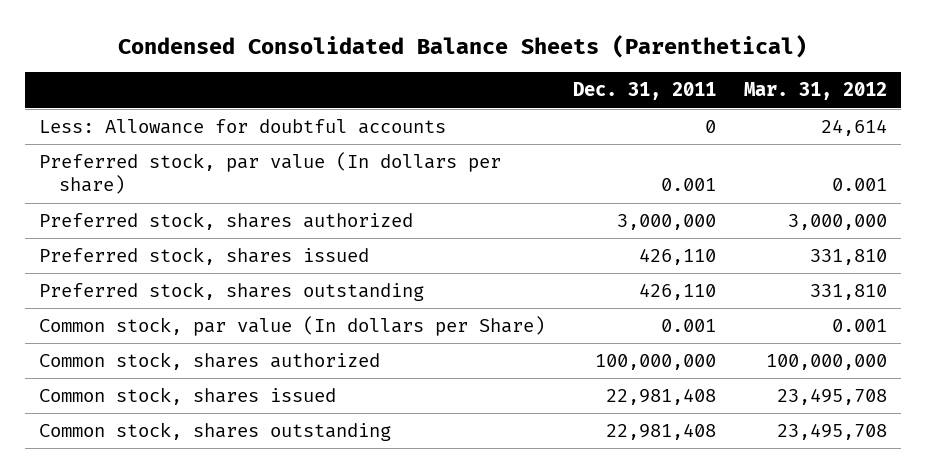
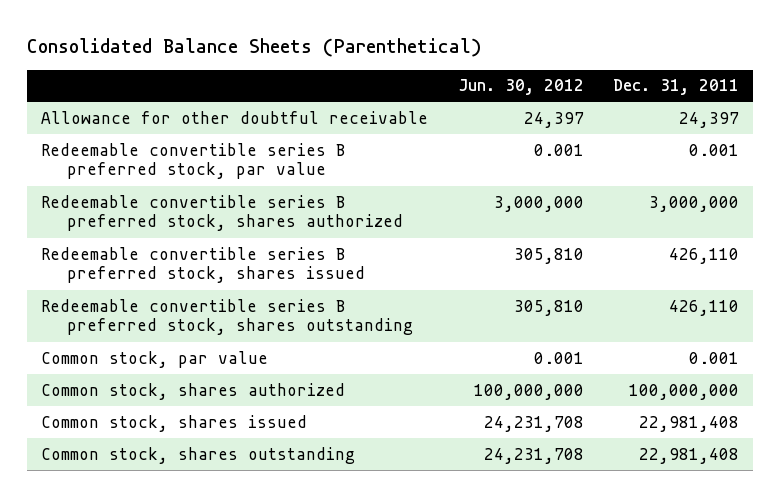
[117,34,807,58] Condensed Consolidated Balance Sheets (Parenthetical) -> [26,37,482,57] Consolidated Balance Sheets (Parenthetical)
[744,82,888,101] Mar. 31, 2012 -> none
none -> [457,79,584,96] Jun. 30, 2012
[38,119,446,135] Less: Allowance for doubtful accounts -> none
none -> [41,110,429,124] Allowance for other doubtful receivable
[38,152,501,195] Preferred stock, par value (In dollars per share) -> [41,142,346,180] Redeemable convertible series B preferred stock, par value
[38,212,413,231] Preferred stock, shares authorized -> [41,194,404,232] Redeemable convertible series B preferred stock, shares authorized
[38,247,369,266] Preferred stock, shares issued -> [41,246,366,284] Redeemable convertible series B preferred stock, shares issued
[38,282,424,302] Preferred stock, shares outstanding -> [41,298,414,336] Redeemable convertible series B preferred stock, shares outstanding
[38,316,545,337] Common stock, par value (In dollars per Share) -> [41,350,269,368] Common stock, par value

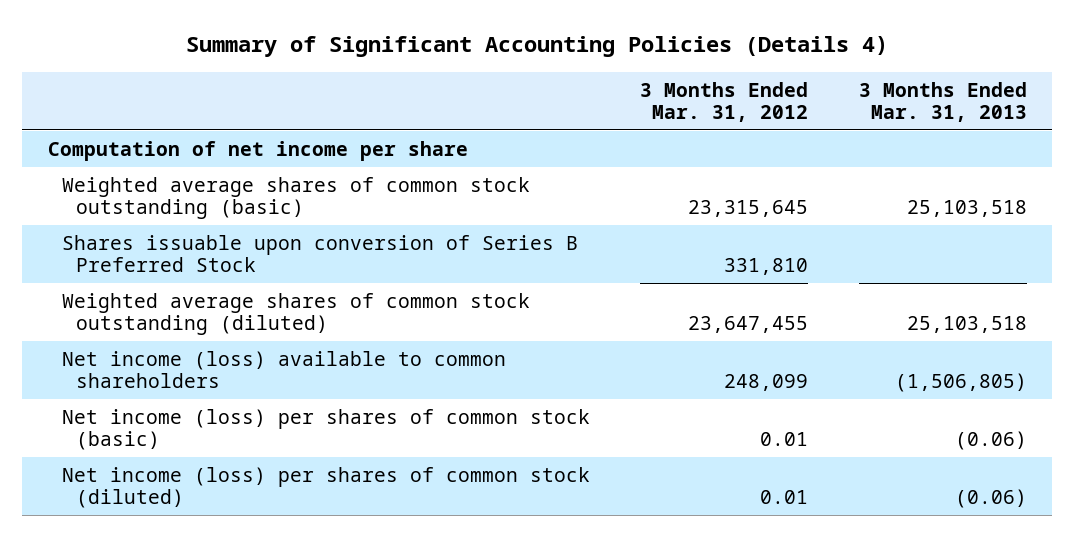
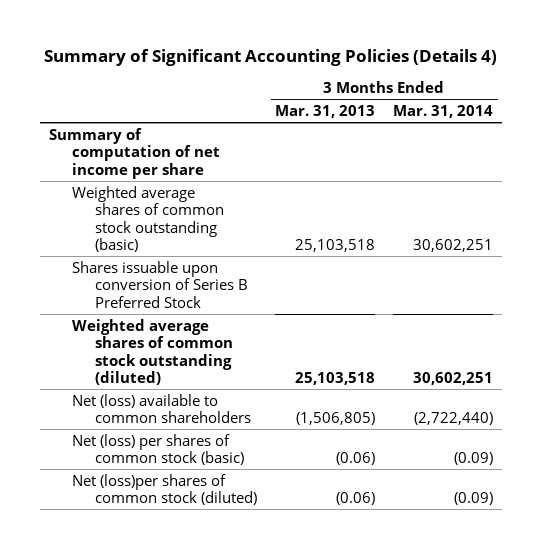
[640,81,809,122] 3 Months Ended Mar. 31, 2012 -> none
none -> [393,104,494,118] Mar. 31, 2014
[47,140,468,161] Computation of net income per share -> [48,127,220,179] Summary of computation of net income per share
[61,350,506,389] Net income (loss) available to common shareholders -> [71,393,252,424] Net (loss) available to common shareholders
[61,408,590,451] Net income (loss) per shares of common stock (basic) -> [71,433,245,466] Net (loss) per shares of common stock (basic)
[61,466,590,509] Net income (loss) per shares of common stock (diluted) -> [71,473,258,506] Net (loss)per shares of common stock (diluted)

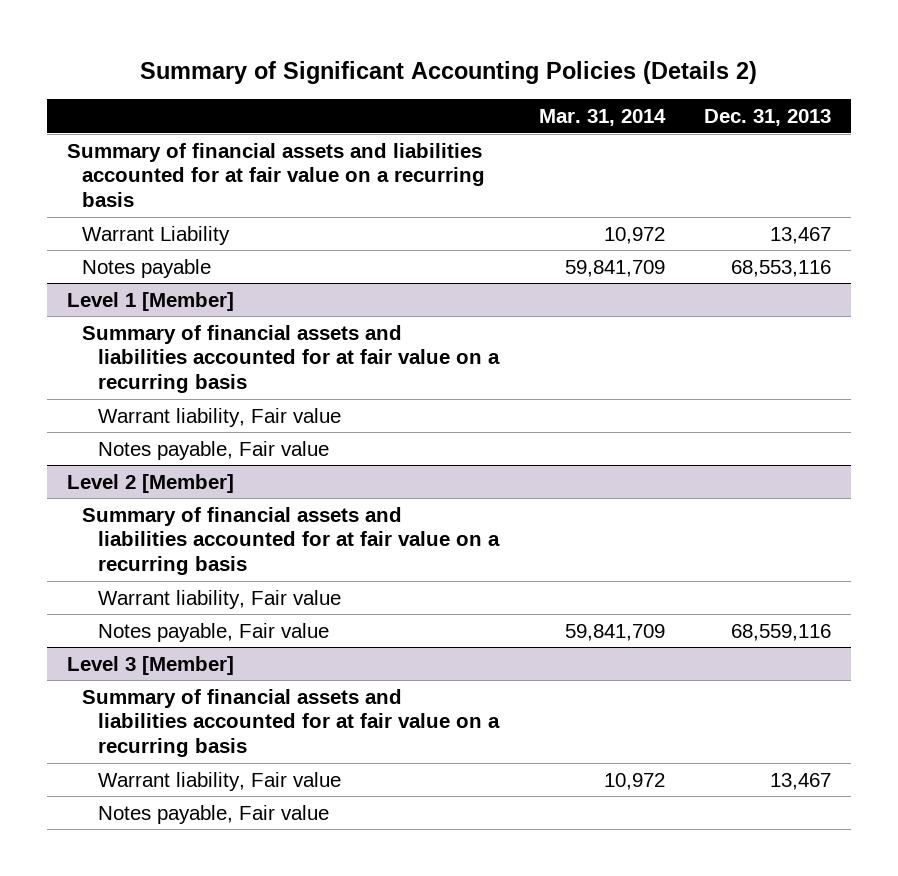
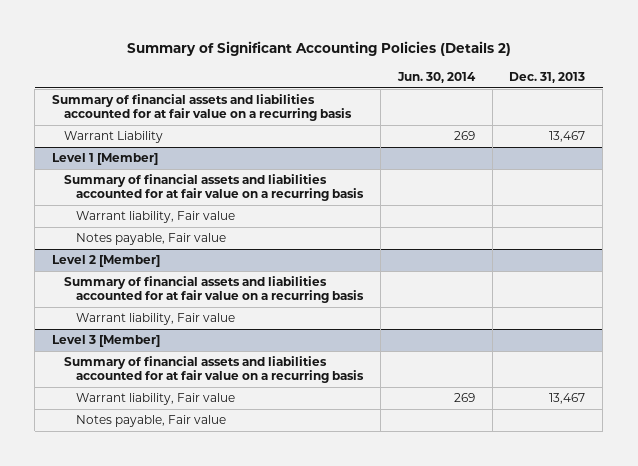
[538,109,666,127] Mar. 31, 2014 -> none
none -> [396,71,476,83] Jun. 30, 2014
[82,258,212,278] Notes payable -> none
[97,622,329,642] Notes payable, Fair value -> none

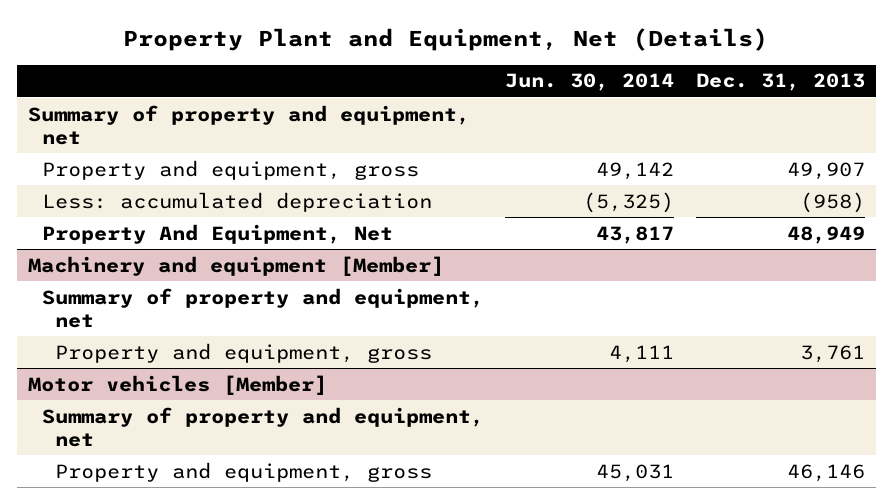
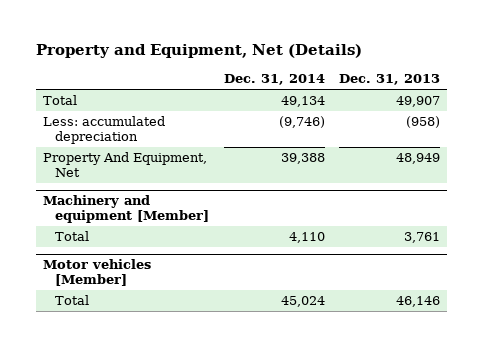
[123,28,769,52] Property Plant and Equipment, Net (Details) -> [35,44,362,59] Property and Equipment, Net (Details)
[505,73,675,92] Jun. 30, 2014 -> none
none -> [223,74,325,86] Dec. 31, 2014
[27,104,470,145] Summary of property and equipment, net -> none
[41,159,419,180] Property and equipment, gross -> [43,95,78,106] Total
[41,287,484,328] Summary of property and equipment, net -> none
[55,342,433,363] Property and equipment, gross -> [55,231,90,242] Total
[41,406,484,447] Summary of property and equipment, net -> none
[55,461,433,482] Property and equipment, gross -> [55,295,90,306] Total

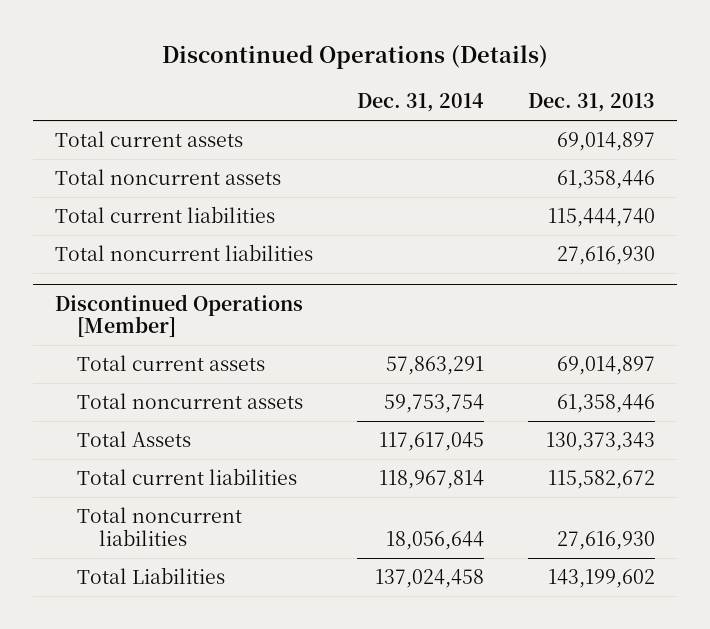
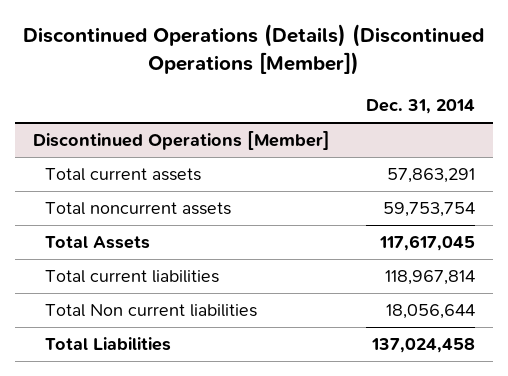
[162,44,549,69] Discontinued Operations (Details) -> [23,24,485,76] Discontinued Operations (Details) (Discontinued Operations [Member])
[528,93,656,113] Dec. 31, 2013 -> none
[54,131,243,148] Total current assets -> none
[54,169,281,186] Total noncurrent assets -> none
[54,206,275,224] Total current liabilities -> none
[54,244,313,262] Total noncurrent liabilities -> none
[76,507,242,547] Total noncurrent liabilities -> [45,304,258,318] Total Non current liabilities

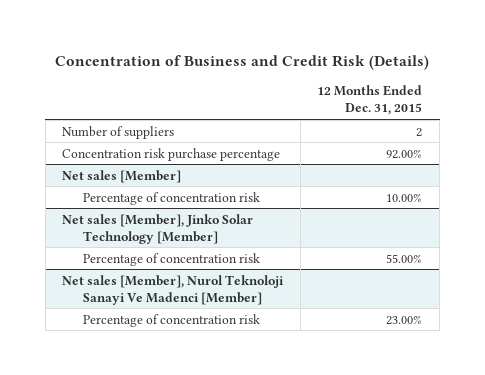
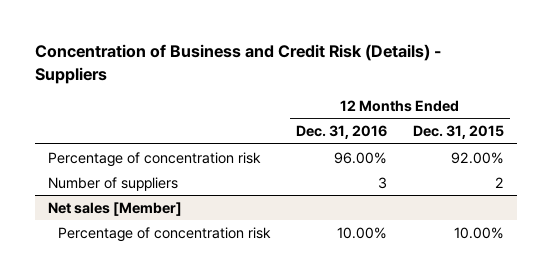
[55,55,430,71] Concentration of Business and Credit Risk (Details) -> [35,44,442,84] Concentration of Business and Credit Risk (Details) - Suppliers
none -> [296,125,388,140] Dec. 31, 2016
none -> [48,151,262,167] Percentage of concentration risk
[62,147,281,161] Concentration risk purchase percentage -> none
[62,213,254,244] Net sales [Member], Jinko Solar Technology [Member] -> none
[82,252,260,266] Percentage of concentration risk -> none
[62,274,285,305] Net sales [Member], Nurol Teknoloji Sanayi Ve Madenci [Member] -> none
[82,313,260,327] Percentage of concentration risk -> none

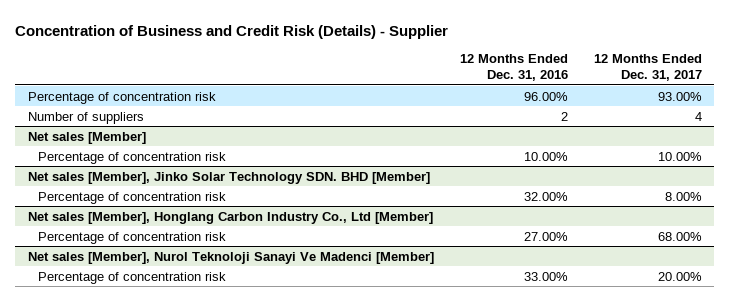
[35,44,442,84] Concentration of Business and Credit Risk (Details) - Suppliers -> [15,24,449,39] Concentration of Business and Credit Risk (Details) - Supplier
[413,125,505,140] Dec. 31, 2015 -> none
none -> [593,54,702,81] 12 Months Ended Dec. 31, 2017
[378,176,388,189] 3 -> [560,111,568,121] 2
none -> [28,171,431,184] Net sales [Member], Jinko Solar Technology SDN. BHD [Member]
none -> [38,191,227,204] Percentage of concentration risk
none -> [28,211,434,224] Net sales [Member], Honglang Carbon Industry Co., Ltd [Member]
none -> [38,231,227,244] Percentage of concentration risk
none -> [28,251,435,264] Net sales [Member], Nurol Teknoloji Sanayi Ve Madenci [Member]
none -> [38,271,227,284] Percentage of concentration risk

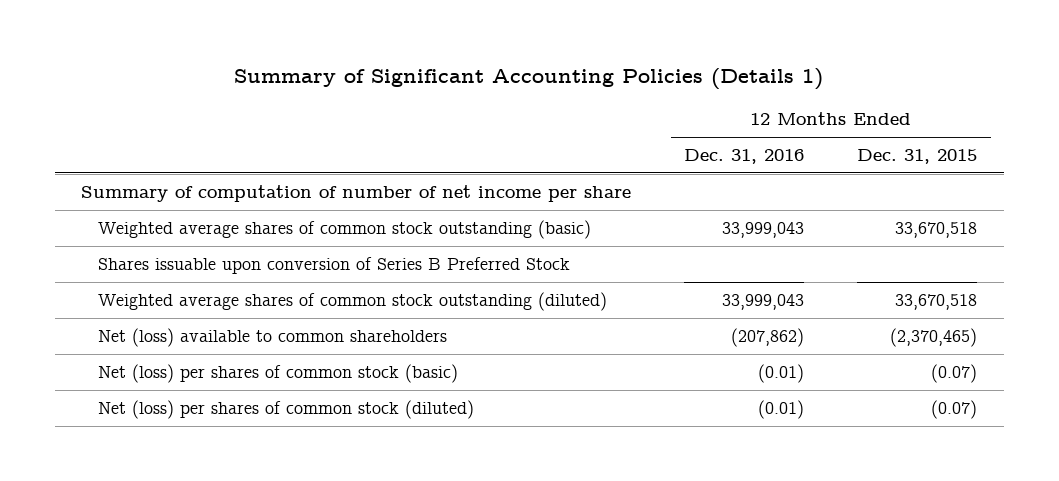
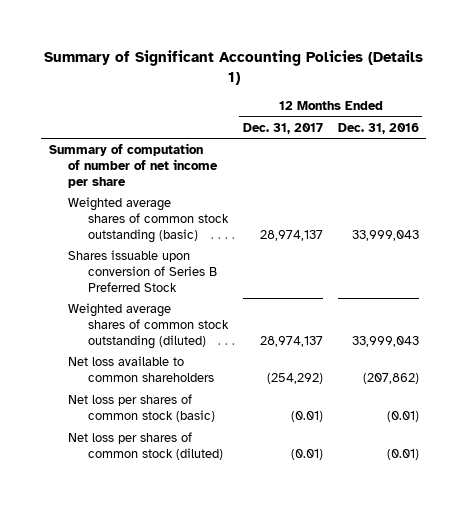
[857,149,978,165] Dec. 31, 2015 -> none
none -> [242,123,323,135] Dec. 31, 2017
[98,328,448,348] Net (loss) available to common shareholders -> [68,356,214,383] Net loss available to common shareholders
[98,364,459,384] Net (loss) per shares of common stock (basic) -> [68,394,215,423] Net loss per shares of common stock (basic)
[98,400,475,420] Net (loss) per shares of common stock (diluted) -> [68,432,223,461] Net loss per shares of common stock (diluted)

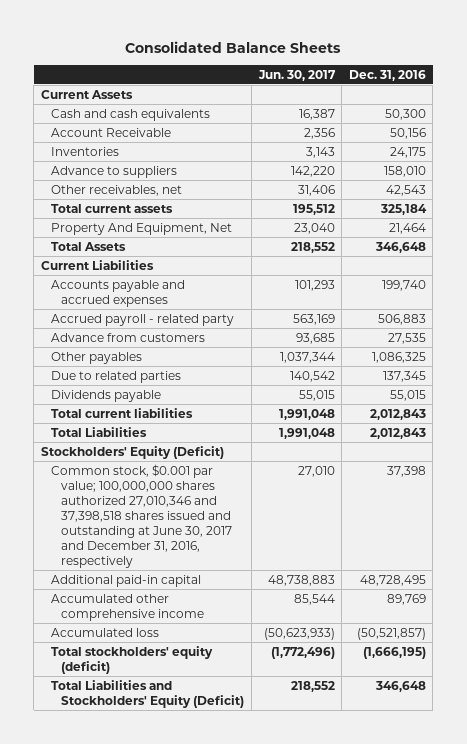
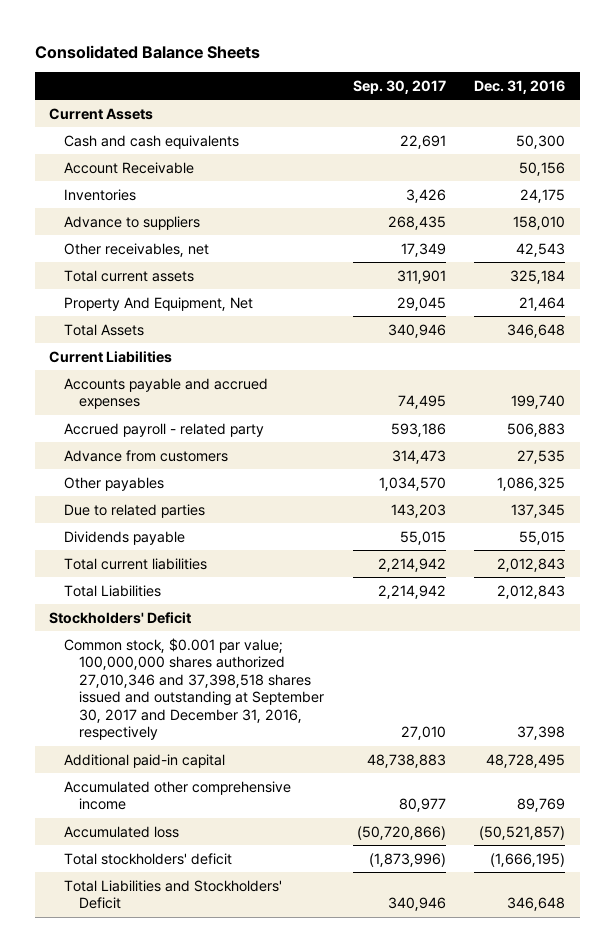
[257,69,336,81] Jun. 30, 2017 -> none
none -> [352,79,446,94] Sep. 30, 2017
[40,445,224,459] Stockholders' Equity (Deficit) -> [49,611,192,624] Stockholders' Deficit
[51,463,233,569] Common stock, $0.001 par value; 100,000,000 shares authorized 27,010,346 and 37,398,518 shares issued and outstanding at June 30, 2017 and December 31, 2016, respectively -> [64,637,325,741] Common stock, $0.001 par value; 100,000,000 shares authorized 27,010,346 and 37,398,518 shares issued and outstanding at September 30, 2017 and December 31, 2016, respectively
[51,645,214,674] Total stockholders' equity (deficit) -> [64,852,233,865] Total stockholders' deficit
[51,679,245,708] Total Liabilities and Stockholders' Equity (Deficit) -> [64,879,283,910] Total Liabilities and Stockholders' Deficit

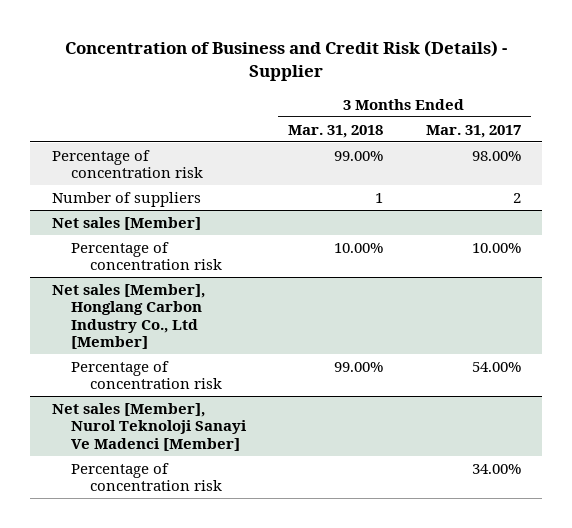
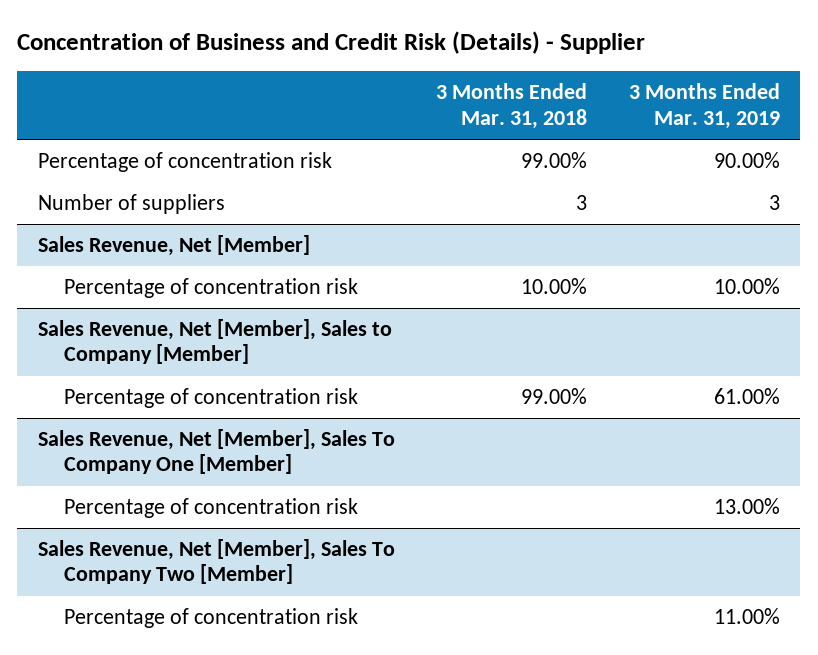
[425,124,521,138] Mar. 31, 2017 -> none
none -> [628,83,780,129] 3 Months Ended Mar. 31, 2019
[375,192,384,203] 1 -> [576,195,588,211] 3
[51,216,201,230] Net sales [Member] -> [37,235,310,257] Sales Revenue, Net [Member]
[51,283,205,349] Net sales [Member], Honglang Carbon Industry Co., Ltd [Member] -> none
none -> [37,319,392,365] Sales Revenue, Net [Member], Sales to Company [Member]
[51,402,247,451] Net sales [Member], Nurol Teknoloji Sanayi Ve Madenci [Member] -> none
none -> [37,429,395,475] Sales Revenue, Net [Member], Sales To Company One [Member]
none -> [37,539,395,585] Sales Revenue, Net [Member], Sales To Company Two [Member]
none -> [64,608,359,629] Percentage of concentration risk

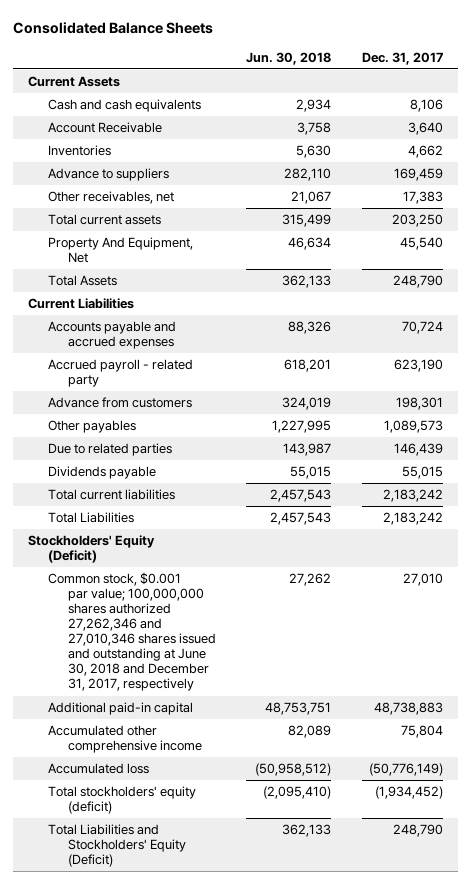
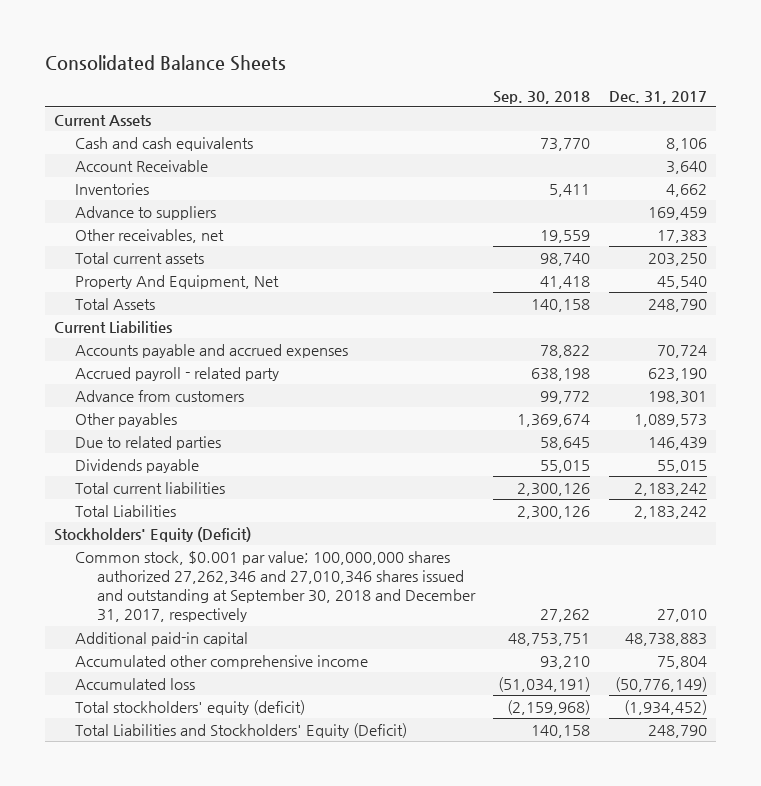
[246,51,332,65] Jun. 30, 2018 -> none
none -> [493,90,591,104] Sep. 30, 2018
[48,572,216,692] Common stock, $0.001 par value; 100,000,000 shares authorized 27,262,346 and 27,010,346 shares issued and outstanding at June 30, 2018 and December 31, 2017, respectively -> [75,550,476,623] Common stock, $0.001 par value; 100,000,000 shares authorized 27,262,346 and 27,010,346 shares issued and outstanding at September 30, 2018 and December 31, 2017, respectively

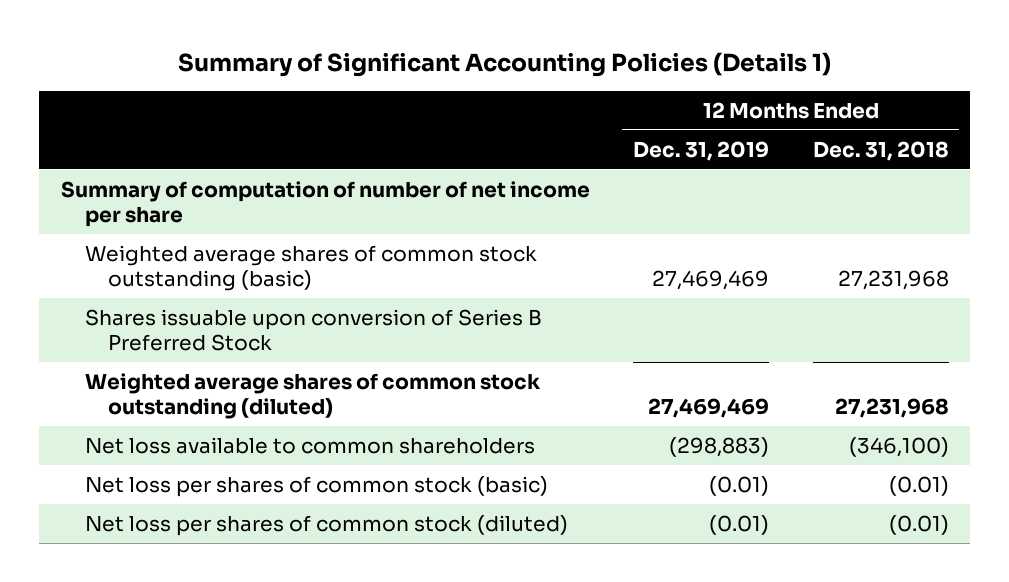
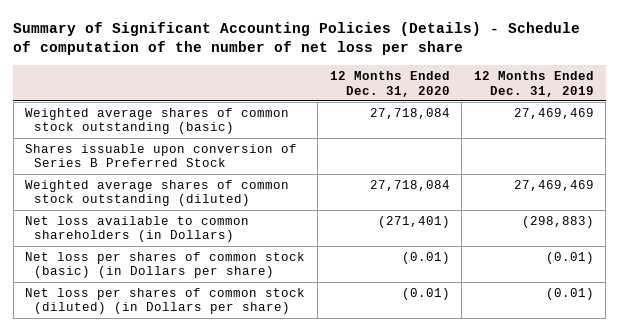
[177,51,831,77] Summary of Significant Accounting Policies (Details 1) -> [13,21,581,56] Summary of Significant Accounting Policies (Details) - Schedule of computation of the number of net loss per share
[812,140,949,161] Dec. 31, 2018 -> none
none -> [329,70,450,97] 12 Months Ended Dec. 31, 2020
[60,180,590,227] Summary of computation of number of net income per share -> none
[84,436,535,454] Net loss available to common shareholders -> [25,215,250,243] Net loss available to common shareholders (in Dollars)
[84,475,548,497] Net loss per shares of common stock (basic) -> [25,251,306,279] Net loss per shares of common stock (basic) (in Dollars per share)
[84,514,568,536] Net loss per shares of common stock (diluted) -> [25,287,306,315] Net loss per shares of common stock (diluted) (in Dollars per share)

